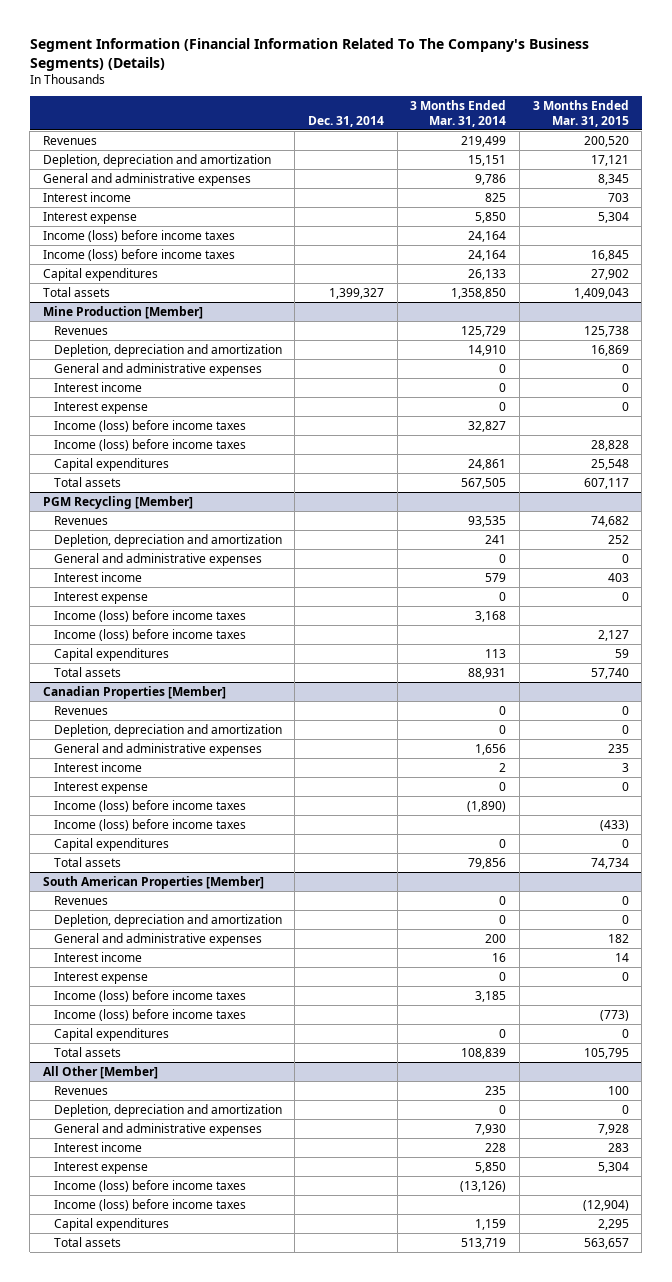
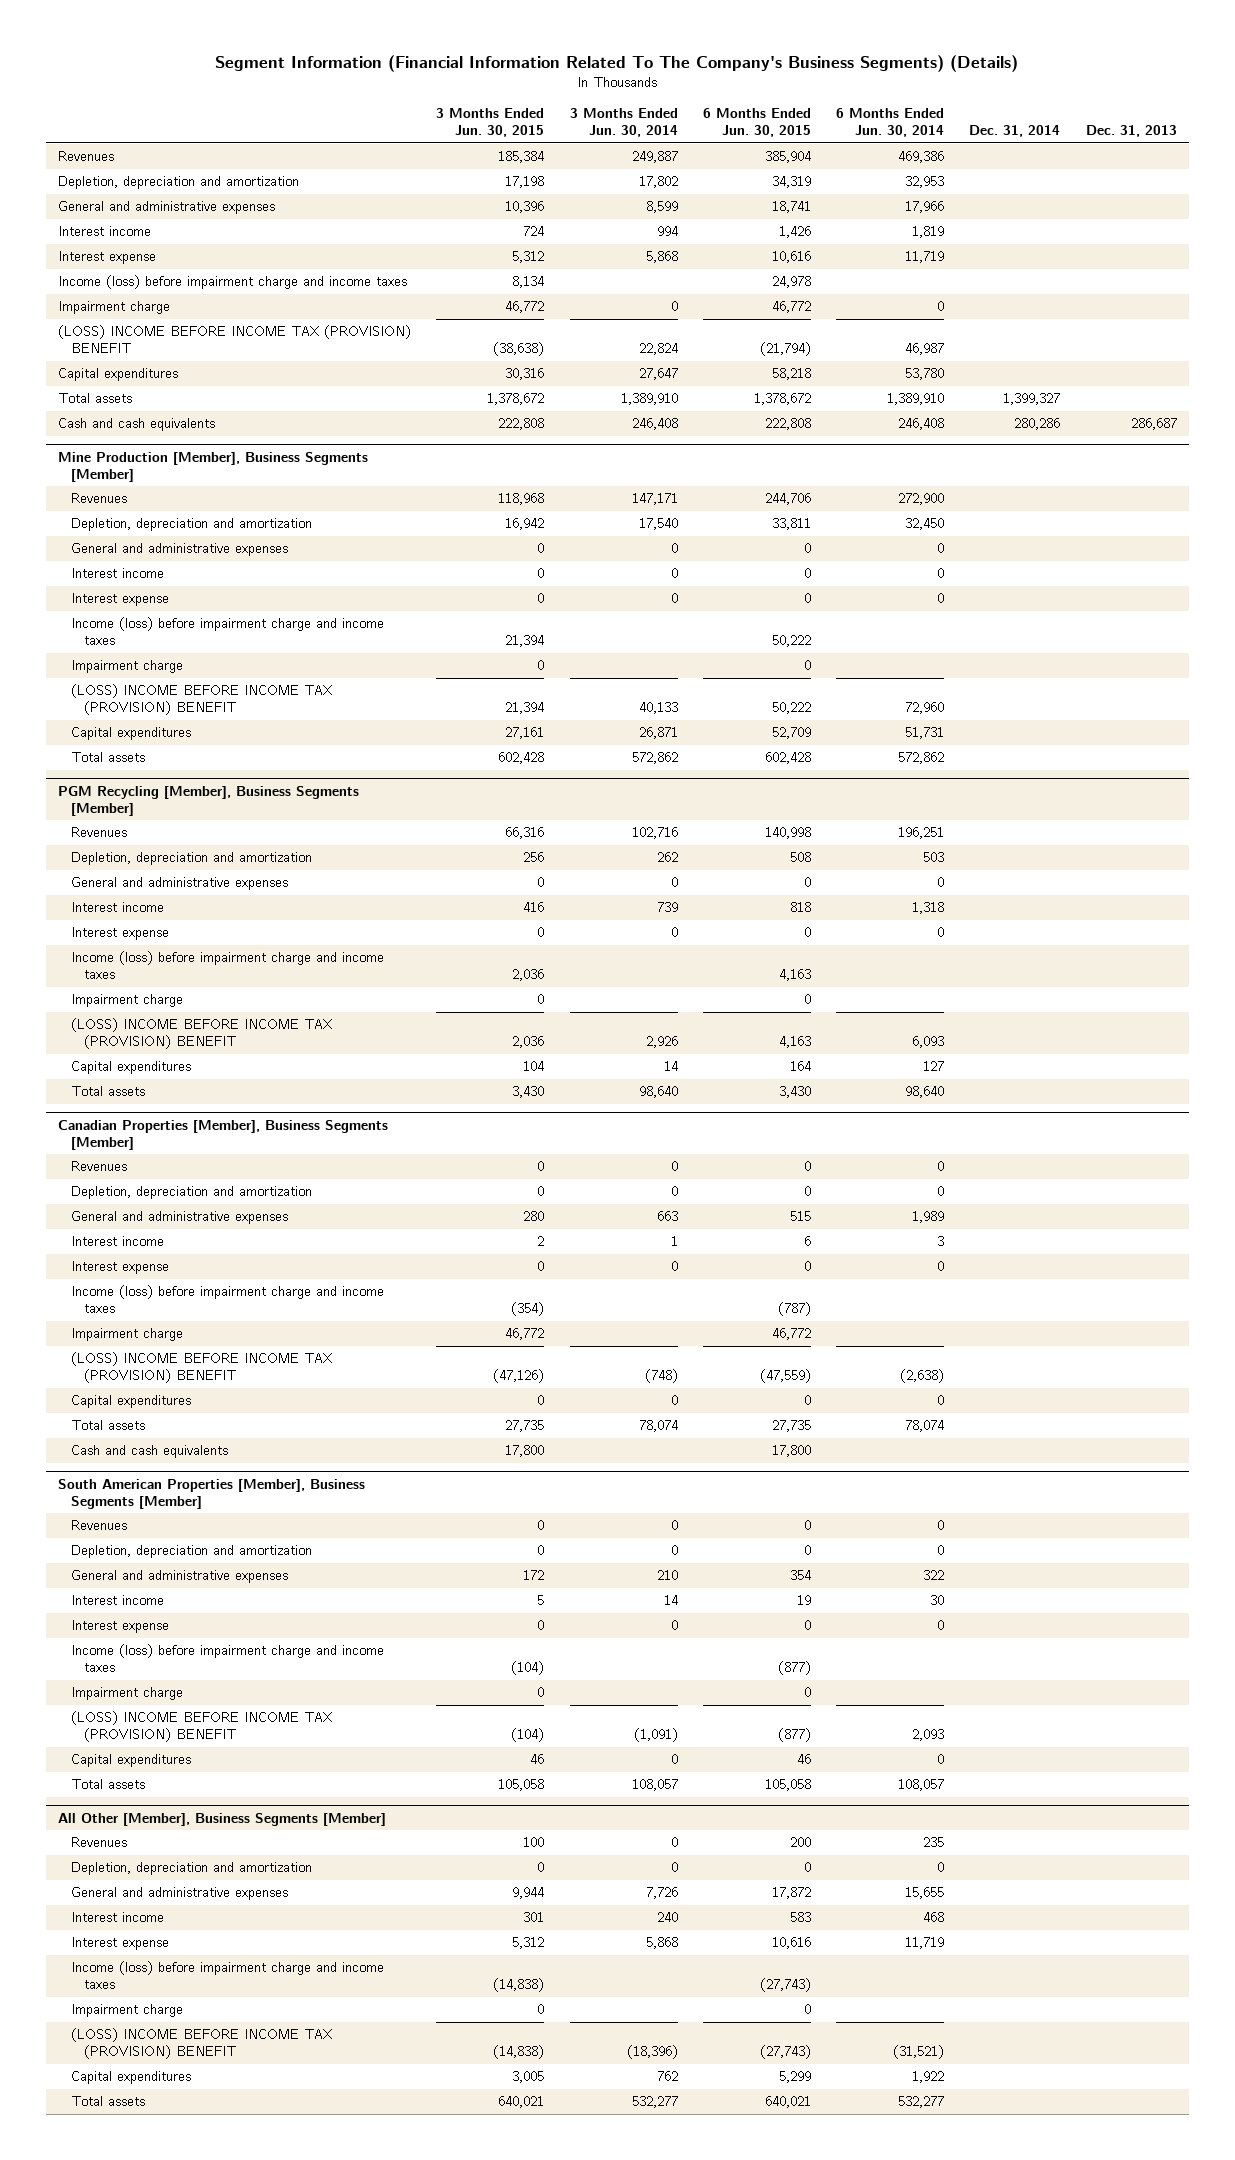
[410,100,507,127] 3 Months Ended Mar. 31, 2014 -> none
[532,100,629,127] 3 Months Ended Mar. 31, 2015 -> none
none -> [436,108,545,138] 3 Months Ended Jun. 30, 2015
none -> [569,108,678,138] 3 Months Ended Jun. 30, 2014
none -> [702,108,811,138] 6 Months Ended Jun. 30, 2015
none -> [836,108,945,138] 6 Months Ended Jun. 30, 2014
none -> [1085,125,1177,138] Dec. 31, 2013
[42,229,235,242] Income (loss) before income taxes -> [58,275,408,290] Income (loss) before impairment charge and income taxes
none -> [58,301,171,315] Impairment charge
[42,248,235,261] Income (loss) before income taxes -> [58,325,412,354] (LOSS) INCOME BEFORE INCOME TAX (PROVISION) BENEFIT
none -> [58,418,216,432] Cash and cash equivalents
[42,305,203,319] Mine Production [Member] -> [58,451,369,482] Mine Production [Member], Business Segments [Member]
[53,419,246,432] Income (loss) before income taxes -> [71,617,385,646] Income (loss) before impairment charge and income taxes
none -> [71,660,184,674] Impairment charge
[53,438,246,451] Income (loss) before income taxes -> [71,684,333,716] (LOSS) INCOME BEFORE INCOME TAX (PROVISION) BENEFIT
[42,495,193,509] PGM Recycling [Member] -> [58,785,360,816] PGM Recycling [Member], Business Segments [Member]
[53,609,246,622] Income (loss) before income taxes -> [71,951,385,980] Income (loss) before impairment charge and income taxes
none -> [71,994,184,1008] Impairment charge
[53,628,246,641] Income (loss) before income taxes -> [71,1018,333,1050] (LOSS) INCOME BEFORE INCOME TAX (PROVISION) BENEFIT
[42,685,226,699] Canadian Properties [Member] -> [58,1119,389,1150] Canadian Properties [Member], Business Segments [Member]
[53,799,246,812] Income (loss) before income taxes -> [71,1285,385,1314] Income (loss) before impairment charge and income taxes
none -> [71,1328,184,1342] Impairment charge
[53,818,246,831] Income (loss) before income taxes -> [71,1352,333,1384] (LOSS) INCOME BEFORE INCOME TAX (PROVISION) BENEFIT
none -> [71,1445,229,1459] Cash and cash equivalents
[42,875,264,889] South American Properties [Member] -> [58,1478,366,1509] South American Properties [Member], Business Segments [Member]
[53,989,246,1002] Income (loss) before income taxes -> [71,1644,385,1673] Income (loss) before impairment charge and income taxes
none -> [71,1687,184,1701] Impairment charge
[53,1008,246,1021] Income (loss) before income taxes -> [71,1711,333,1743] (LOSS) INCOME BEFORE INCOME TAX (PROVISION) BENEFIT
[42,1065,158,1079] All Other [Member] -> [58,1812,387,1826] All Other [Member], Business Segments [Member]
[53,1179,246,1192] Income (loss) before income taxes -> [71,1961,385,1990] Income (loss) before impairment charge and income taxes
none -> [71,2004,184,2018] Impairment charge
[53,1198,246,1211] Income (loss) before income taxes -> [71,2028,333,2060] (LOSS) INCOME BEFORE INCOME TAX (PROVISION) BENEFIT

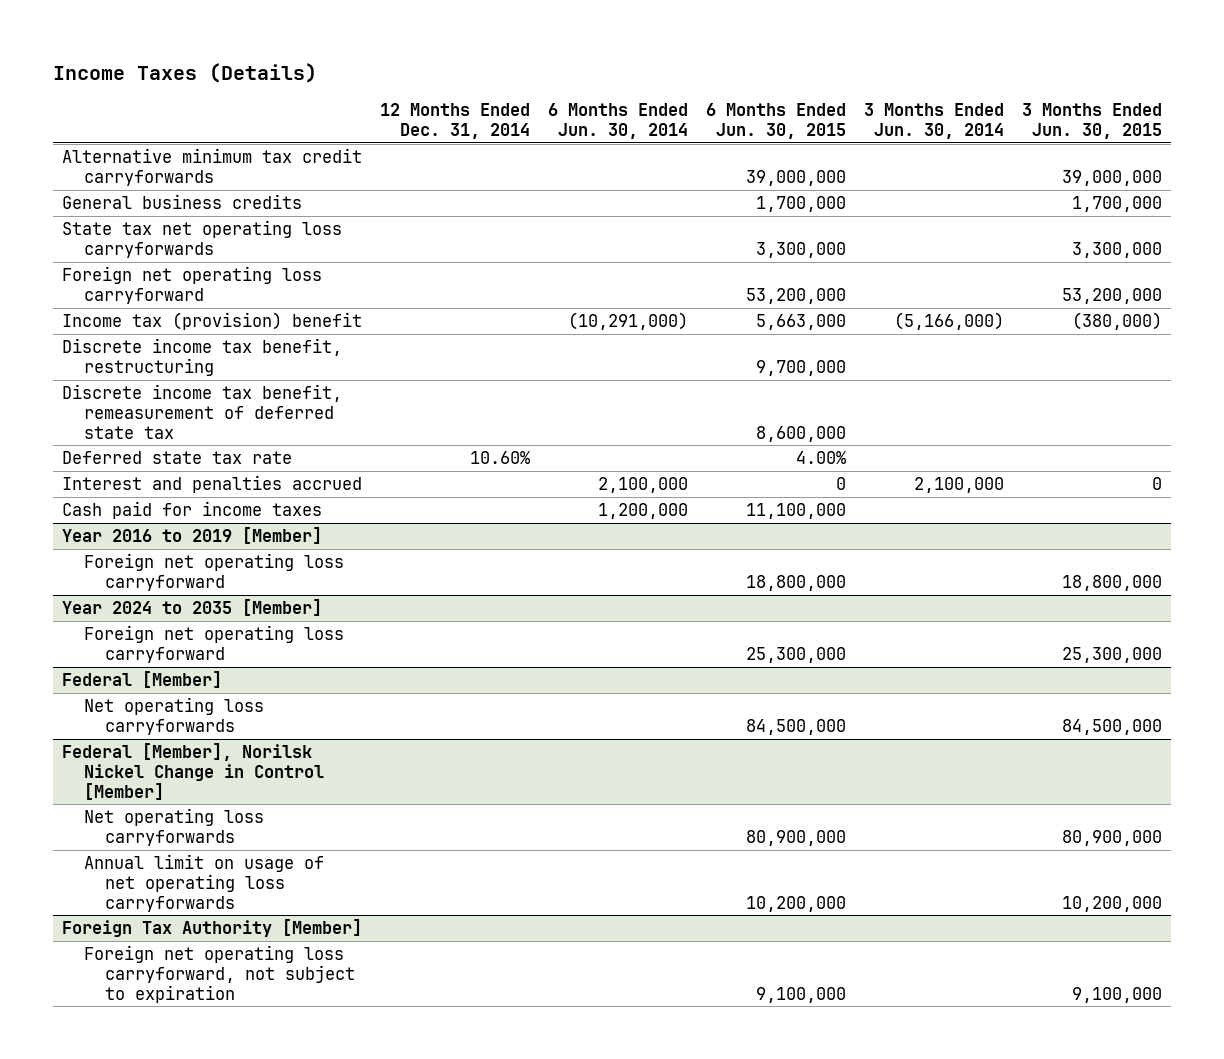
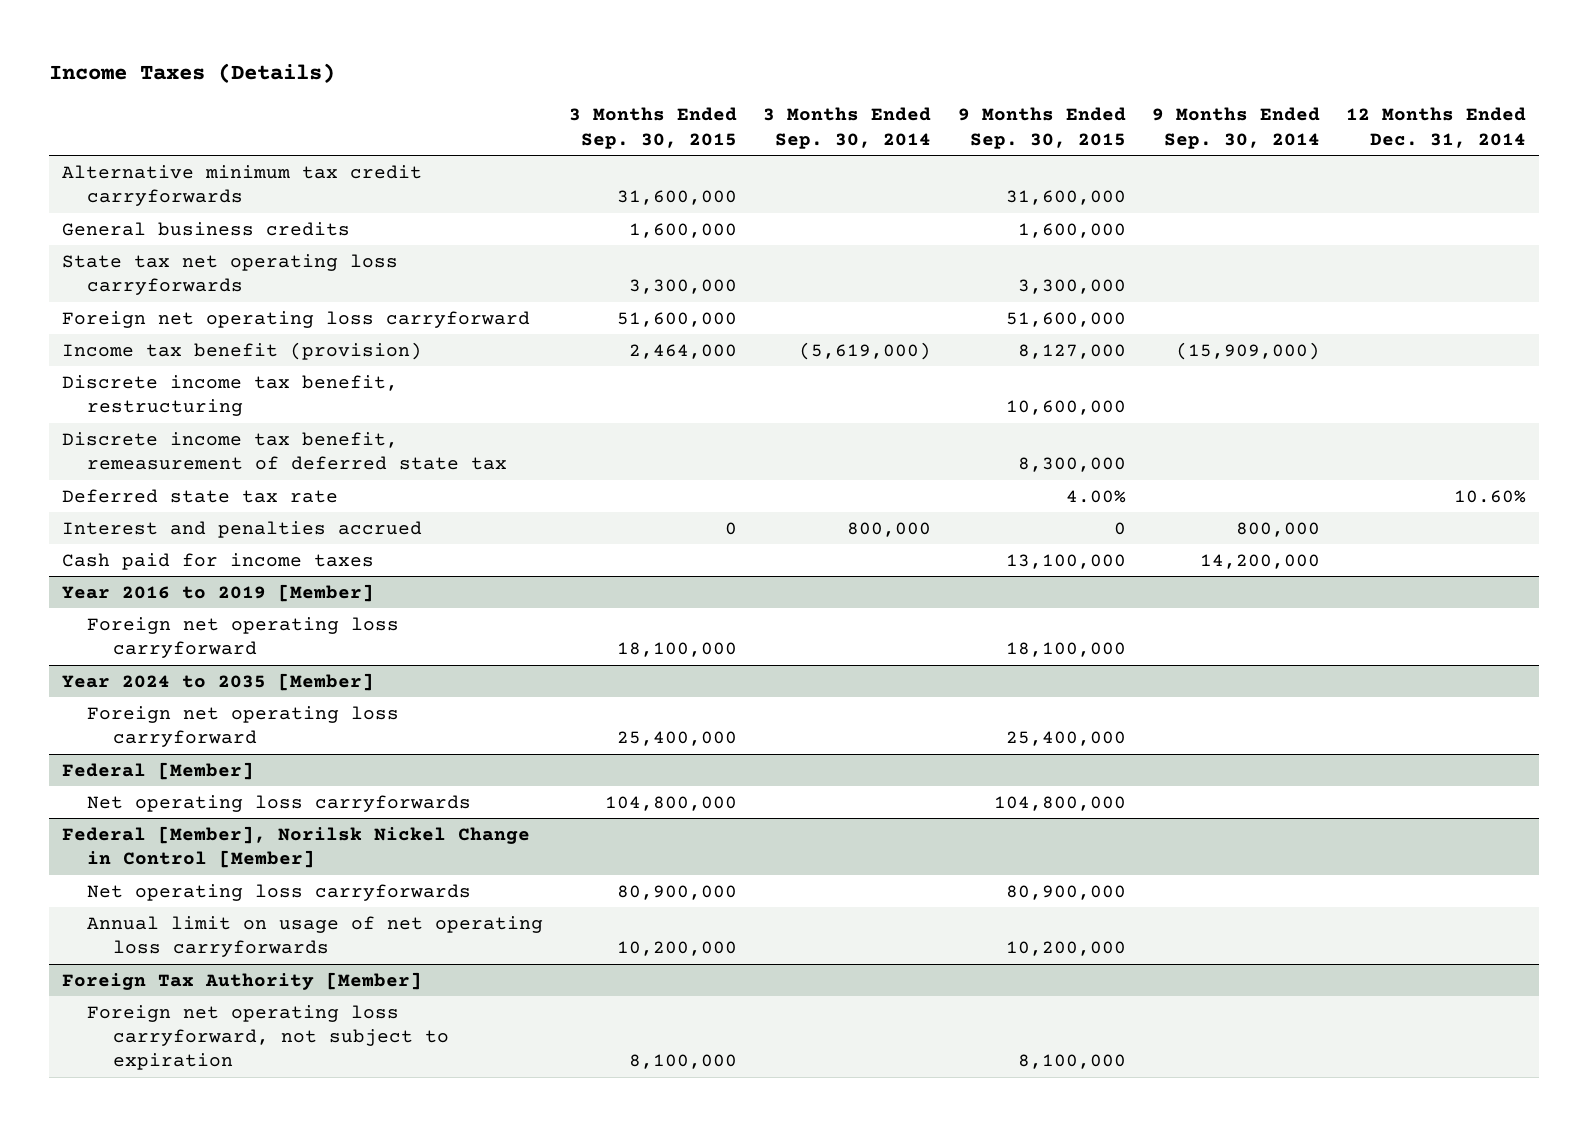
[548,103,689,139] 6 Months Ended Jun. 30, 2014 -> none
[705,103,846,139] 6 Months Ended Jun. 30, 2015 -> none
[863,103,1004,139] 3 Months Ended Jun. 30, 2014 -> none
[1021,103,1162,139] 3 Months Ended Jun. 30, 2015 -> none
none -> [569,107,738,149] 3 Months Ended Sep. 30, 2015
none -> [763,107,932,149] 3 Months Ended Sep. 30, 2014
none -> [957,107,1126,149] 9 Months Ended Sep. 30, 2015
none -> [1151,107,1320,149] 9 Months Ended Sep. 30, 2014
[62,312,363,331] Income tax (provision) benefit -> [61,341,422,360] Income tax benefit (provision)

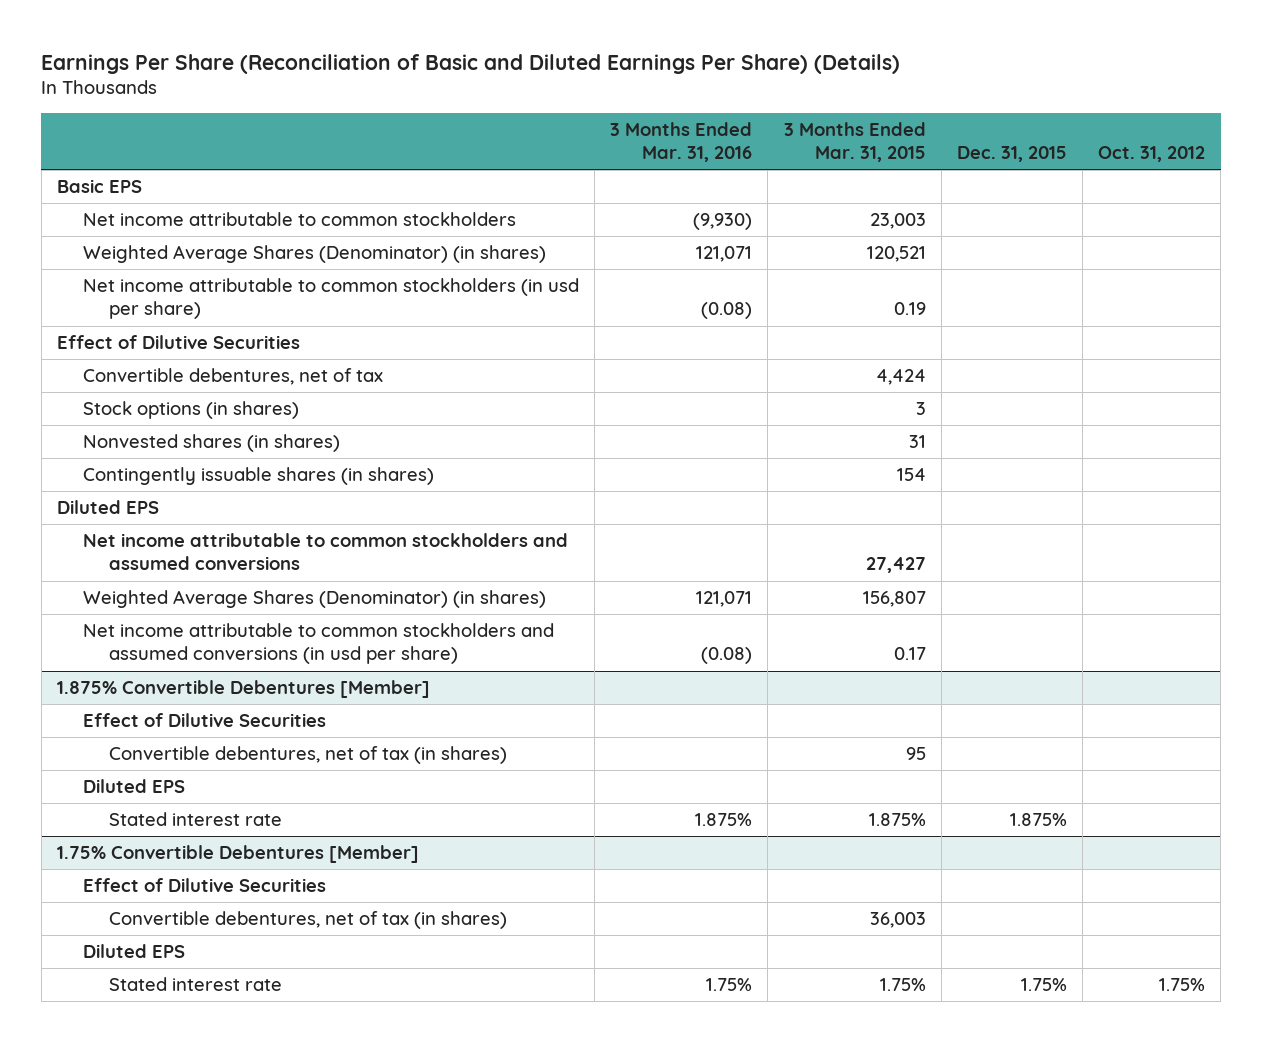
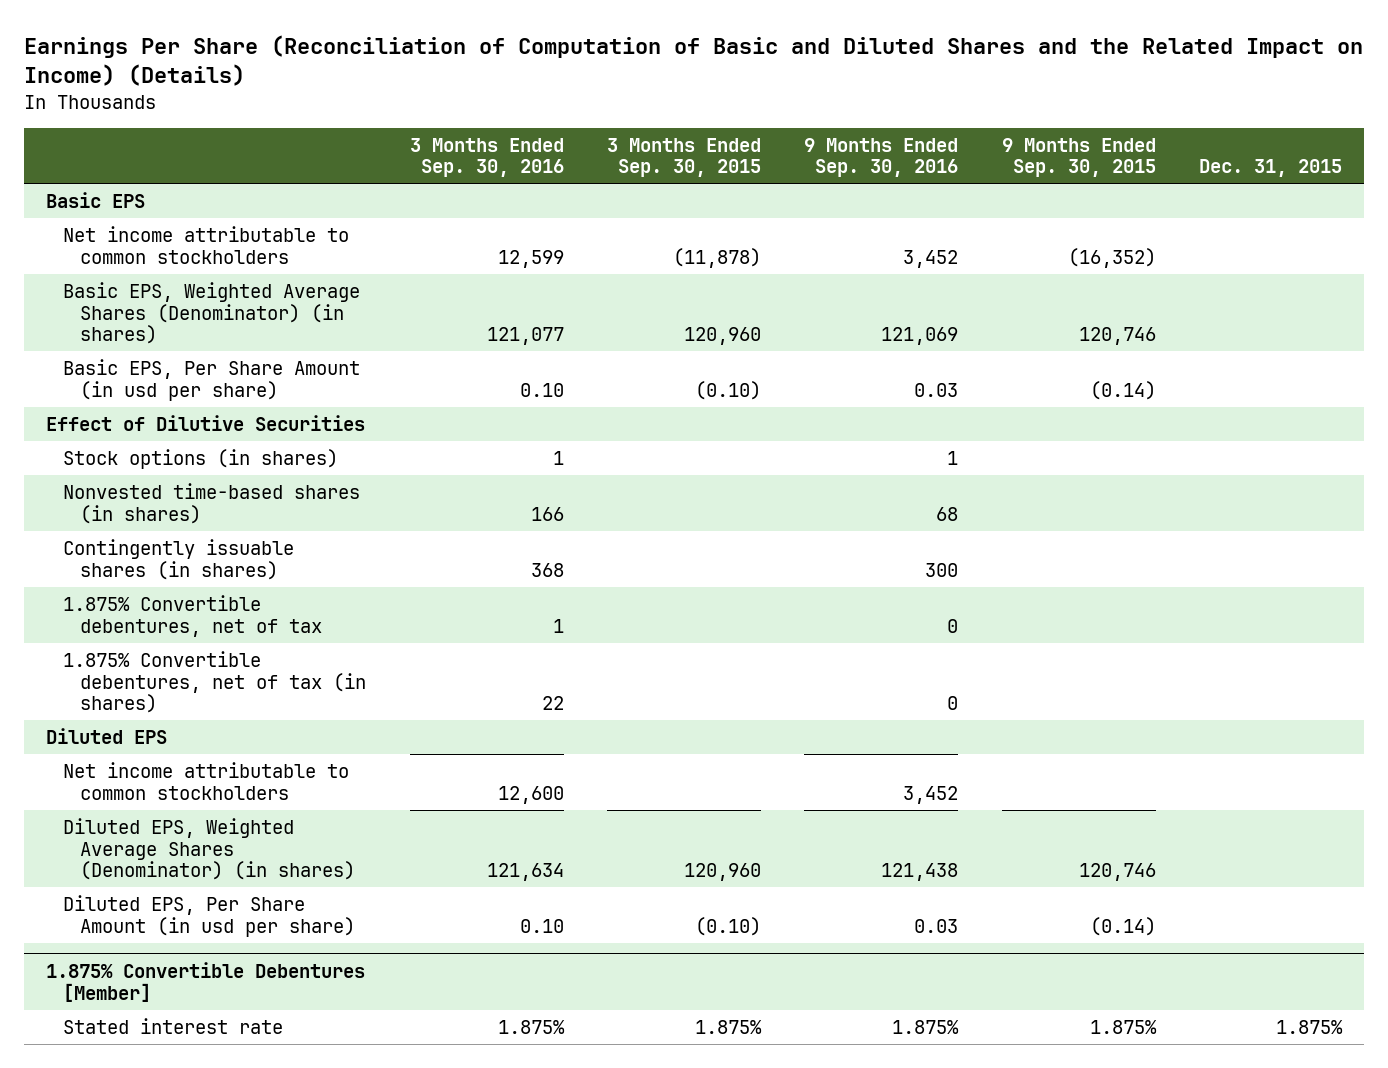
[41,53,901,74] Earnings Per Share (Reconciliation of Basic and Diluted Earnings Per Share) (Details) -> [24,34,1364,87] Earnings Per Share (Reconciliation of Computation of Basic and Diluted Shares and the Related Impact on Income) (Details)
[610,121,753,162] 3 Months Ended Mar. 31, 2016 -> none
[783,121,926,162] 3 Months Ended Mar. 31, 2015 -> none
[1098,145,1206,162] Oct. 31, 2012 -> none
none -> [409,137,564,178] 3 Months Ended Sep. 30, 2016
none -> [607,137,762,178] 3 Months Ended Sep. 30, 2015
none -> [804,137,959,178] 9 Months Ended Sep. 30, 2016
none -> [1001,137,1156,178] 9 Months Ended Sep. 30, 2015
[83,245,547,264] Weighted Average Shares (Denominator) (in shares) -> [63,281,361,345] Basic EPS, Weighted Average Shares (Denominator) (in shares)
[83,278,580,320] Net income attributable to common stockholders (in usd per share) -> [63,358,361,401] Basic EPS, Per Share Amount (in usd per share)
[83,368,384,386] Convertible debentures, net of tax -> none
[83,434,341,453] Nonvested shares (in shares) -> [63,482,361,524] Nonvested time-based shares (in shares)
none -> [63,594,323,637] 1.875% Convertible debentures, net of tax
none -> [63,650,367,714] 1.875% Convertible debentures, net of tax (in shares)
[83,533,569,571] Net income attributable to common stockholders and assumed conversions -> [63,761,350,800] Net income attributable to common stockholders
[83,590,547,609] Weighted Average Shares (Denominator) (in shares) -> [63,817,356,881] Diluted EPS, Weighted Average Shares (Denominator) (in shares)
[83,623,555,665] Net income attributable to common stockholders and assumed conversions (in usd per share) -> [63,894,356,937] Diluted EPS, Per Share Amount (in usd per share)
[83,713,327,728] Effect of Dilutive Securities -> none
[109,746,508,765] Convertible debentures, net of tax (in shares) -> none
[83,779,186,794] Diluted EPS -> none
[57,845,420,864] 1.75% Convertible Debentures [Member] -> none
[83,878,327,893] Effect of Dilutive Securities -> none
[109,911,508,930] Convertible debentures, net of tax (in shares) -> none
[83,944,186,959] Diluted EPS -> none
[109,977,283,992] Stated interest rate -> none

